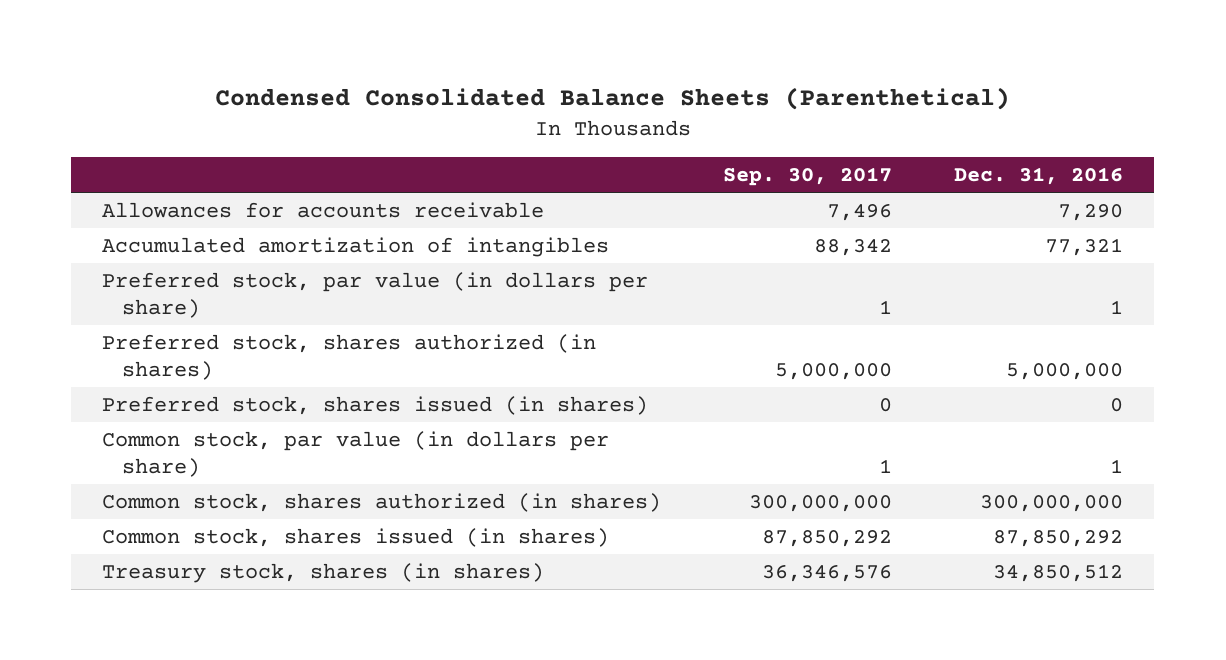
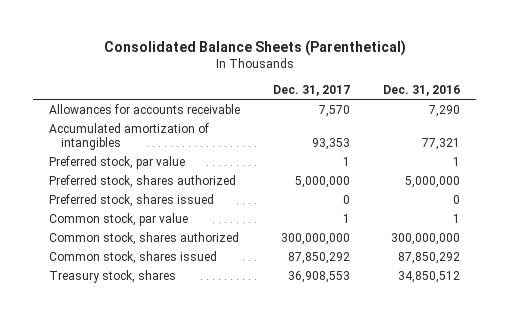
[214,87,1010,111] Condensed Consolidated Balance Sheets (Parenthetical) -> [103,39,406,56] Consolidated Balance Sheets (Parenthetical)
[723,167,893,187] Sep. 30, 2017 -> none
none -> [273,84,351,96] Dec. 31, 2017
[102,272,649,318] Preferred stock, par value (in dollars per share) -> [49,155,186,169] Preferred stock, par value
[102,334,597,380] Preferred stock, shares authorized (in shares) -> [49,174,237,188] Preferred stock, shares authorized
[102,396,649,416] Preferred stock, shares issued (in shares) -> [49,193,215,207] Preferred stock, shares issued
[102,431,610,477] Common stock, par value (in dollars per share) -> [49,212,189,226] Common stock, par value
[102,493,662,513] Common stock, shares authorized (in shares) -> [49,231,240,245] Common stock, shares authorized
[102,528,610,548] Common stock, shares issued (in shares) -> [49,250,218,264] Common stock, shares issued
[102,563,545,584] Treasury stock, shares (in shares) -> [49,269,177,283] Treasury stock, shares

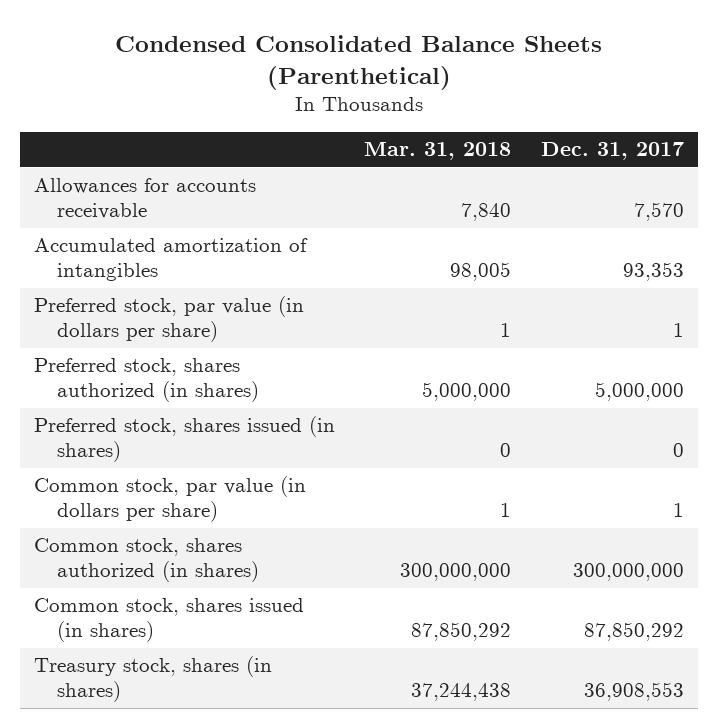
[103,39,406,56] Consolidated Balance Sheets (Parenthetical) -> [114,34,602,90] Condensed Consolidated Balance Sheets (Parenthetical)
[382,84,460,96] Dec. 31, 2016 -> none
none -> [364,142,512,161] Mar. 31, 2018
[49,155,186,169] Preferred stock, par value -> [34,296,305,343] Preferred stock, par value (in dollars per share)
[49,174,237,188] Preferred stock, shares authorized -> [34,358,260,403] Preferred stock, shares authorized (in shares)
[49,193,215,207] Preferred stock, shares issued -> [34,416,336,463] Preferred stock, shares issued (in shares)
[49,212,189,226] Common stock, par value -> [34,476,307,523] Common stock, par value (in dollars per share)
[49,231,240,245] Common stock, shares authorized -> [34,538,260,583] Common stock, shares authorized (in shares)
[49,250,218,264] Common stock, shares issued -> [34,598,305,643] Common stock, shares issued (in shares)
[49,269,177,283] Treasury stock, shares -> [34,656,273,703] Treasury stock, shares (in shares)

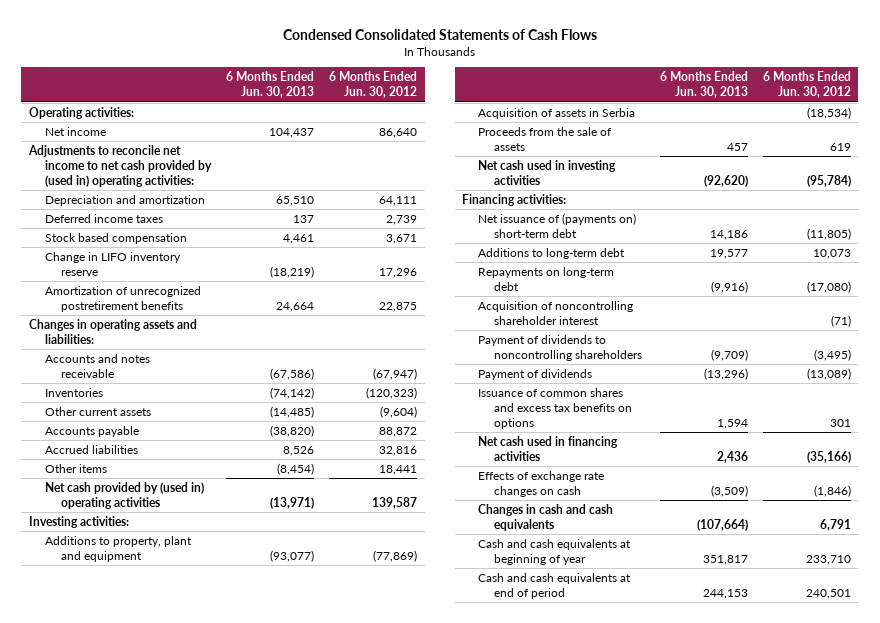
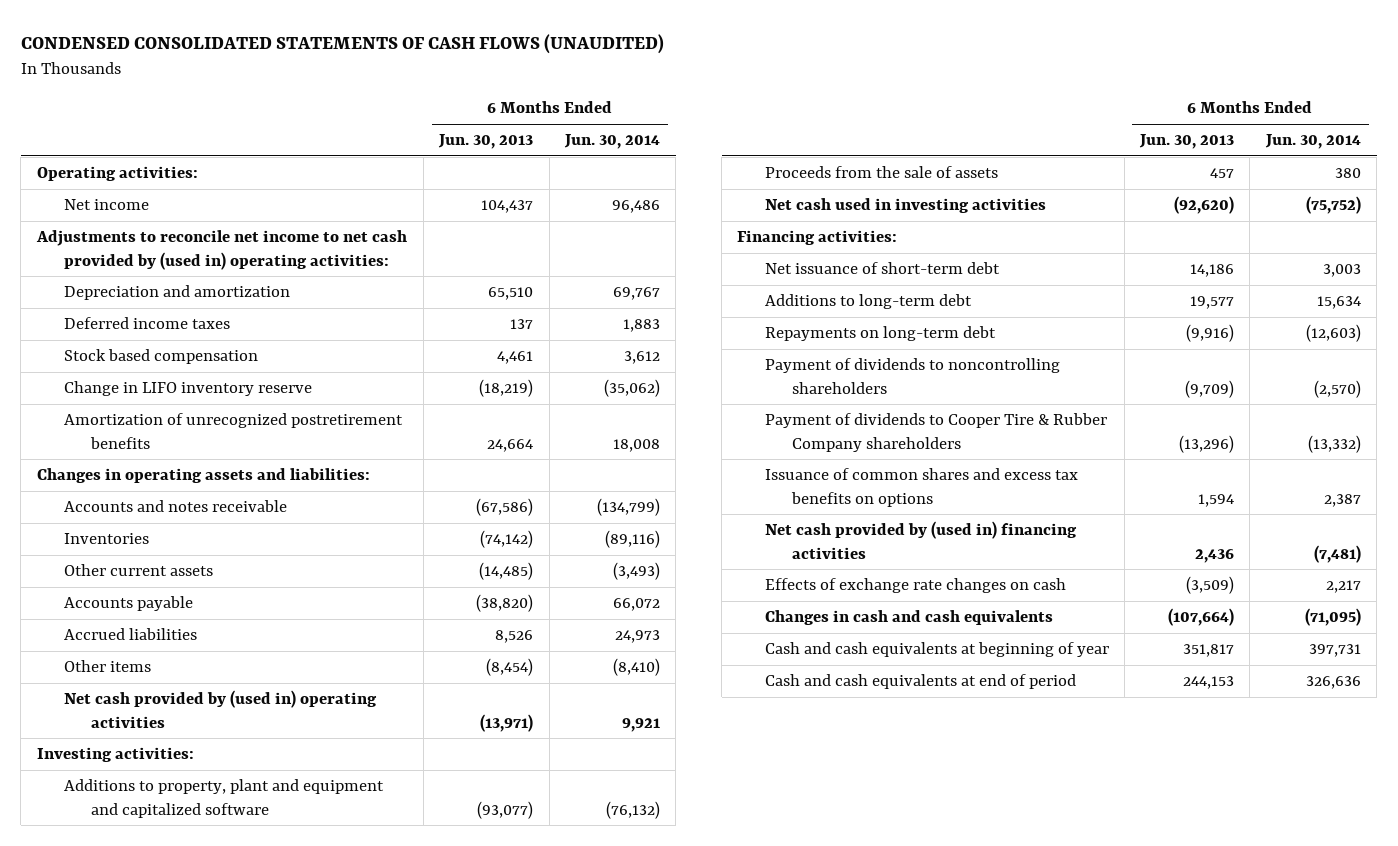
[282,28,597,40] Condensed Consolidated Statements of Cash Flows -> [20,34,664,55] CONDENSED CONSOLIDATED STATEMENTS OF CASH FLOWS (UNAUDITED)
[329,71,418,99] 6 Months Ended Jun. 30, 2012 -> none
none -> [564,134,661,150] Jun. 30, 2014
[478,107,636,119] Acquisition of assets in Serbia -> none
[44,535,192,562] Additions to property, plant and equipment -> [63,779,384,818] Additions to property, plant and equipment and capitalized software
[478,212,637,238] Net issuance of (payments on) short-term debt -> [764,262,1000,275] Net issuance of short-term debt
[478,300,634,325] Acquisition of noncontrolling shareholder interest -> none
[478,368,593,380] Payment of dividends -> [764,413,1107,452] Payment of dividends to Cooper Tire & Rubber Company shareholders
[478,435,619,461] Net cash used in financing activities -> [764,521,1077,559] Net cash provided by (used in) financing activities

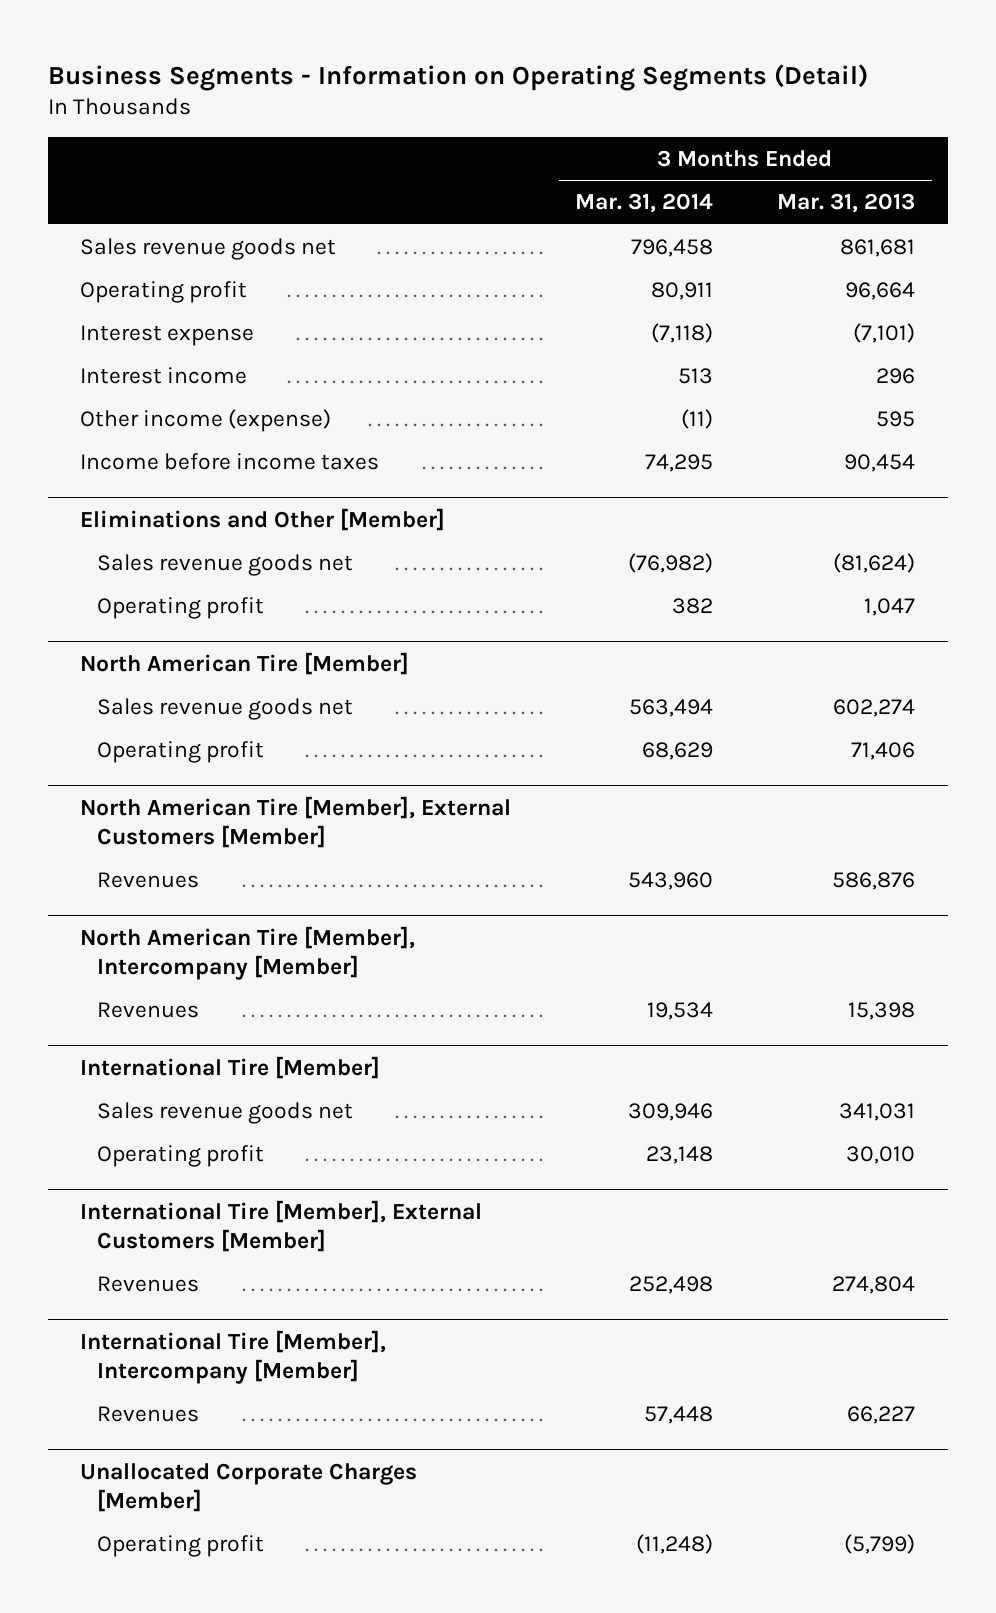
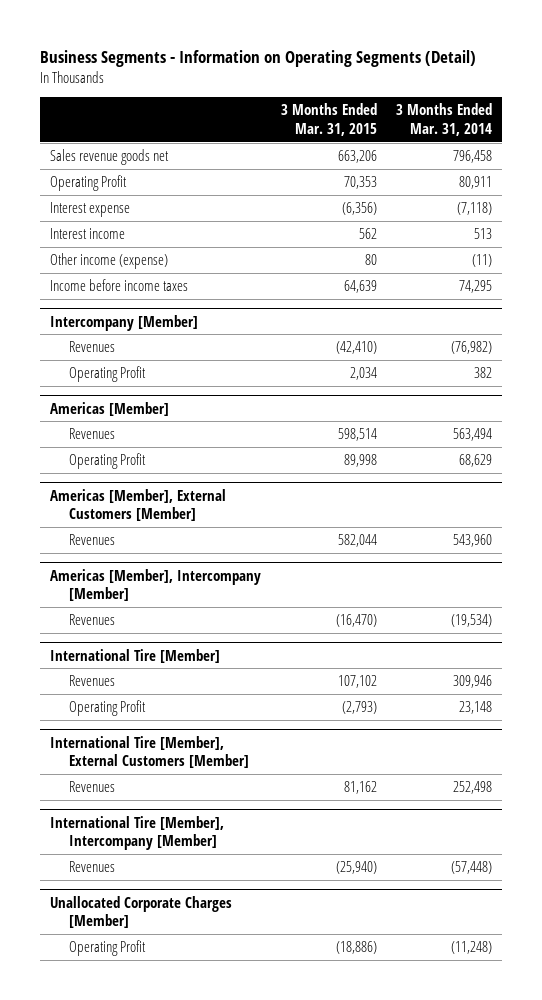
[777,193,916,214] Mar. 31, 2013 -> none
none -> [280,103,377,137] 3 Months Ended Mar. 31, 2015
[80,280,248,303] Operating profit -> [49,175,127,192] Operating Profit
[80,507,446,531] Eliminations and Other [Member] -> none
[80,651,410,675] North American Tire [Member] -> none
[80,795,512,848] North American Tire [Member], External Customers [Member] -> none
none -> [49,314,198,331] Intercompany [Member]
[97,553,354,576] Sales revenue goods net -> [69,341,116,353] Revenues
[97,596,265,619] Operating profit -> [69,366,147,383] Operating Profit
none -> [49,401,169,416] Americas [Member]
[97,697,354,720] Sales revenue goods net -> [69,428,116,440] Revenues
[97,740,265,763] Operating profit -> [69,453,147,470] Operating Profit
none -> [49,488,226,522] Americas [Member], External Customers [Member]
[80,925,416,980] North American Tire [Member], Intercompany [Member] -> none
none -> [49,568,261,602] Americas [Member], Intercompany [Member]
[647,1001,714,1020] 19,534 -> [451,614,493,628] (19,534)
[97,1101,354,1124] Sales revenue goods net -> [69,675,116,687] Revenues
[97,1144,265,1167] Operating profit -> [69,700,147,717] Operating Profit
[644,1405,714,1424] 57,448 -> [451,861,493,875] (57,448)
[97,1534,265,1557] Operating profit -> [69,940,147,957] Operating Profit

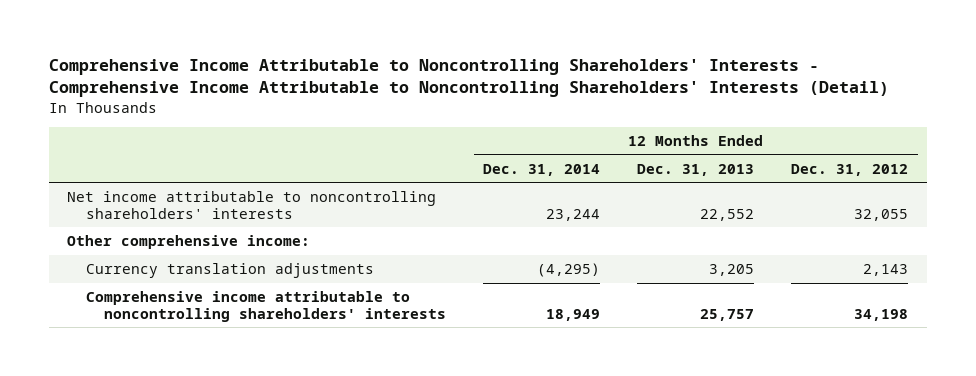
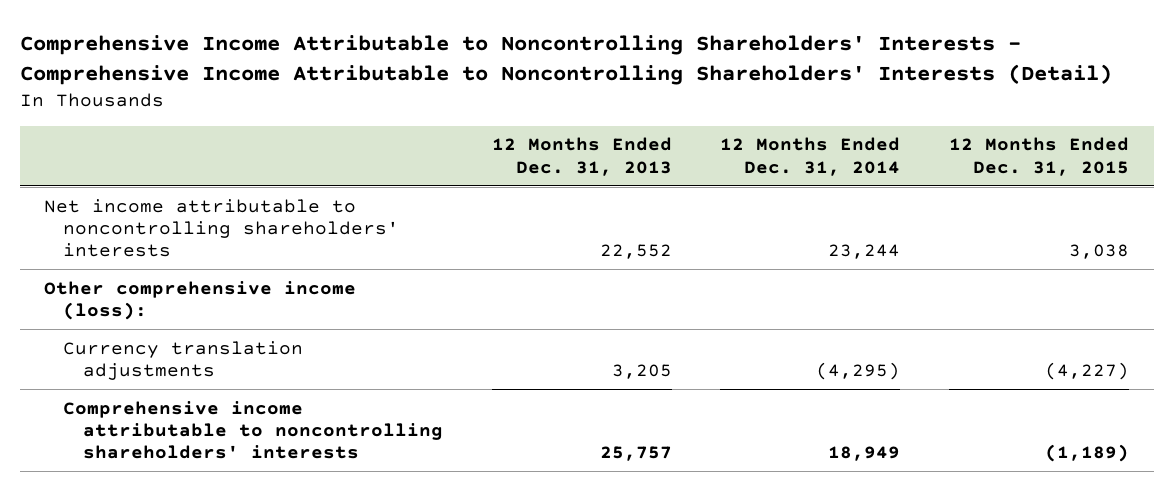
[791,163,909,176] Dec. 31, 2012 -> none
none -> [949,137,1130,176] 12 Months Ended Dec. 31, 2015
[67,235,311,250] Other comprehensive income: -> [44,280,357,320] Other comprehensive income (loss):

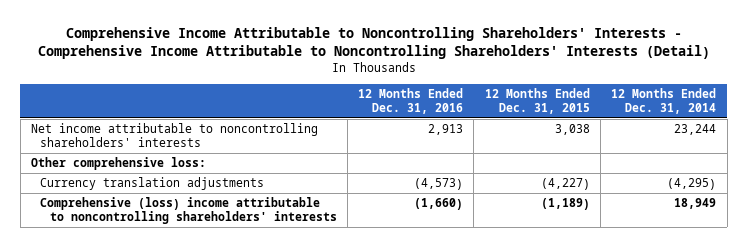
[491,137,672,176] 12 Months Ended Dec. 31, 2013 -> none
none -> [358,88,464,114] 12 Months Ended Dec. 31, 2016
[44,280,357,320] Other comprehensive income (loss): -> [30,157,206,171] Other comprehensive loss:
[63,400,443,460] Comprehensive income attributable to noncontrolling shareholders' interests -> [40,197,337,224] Comprehensive (loss) income attributable to noncontrolling shareholders' interests

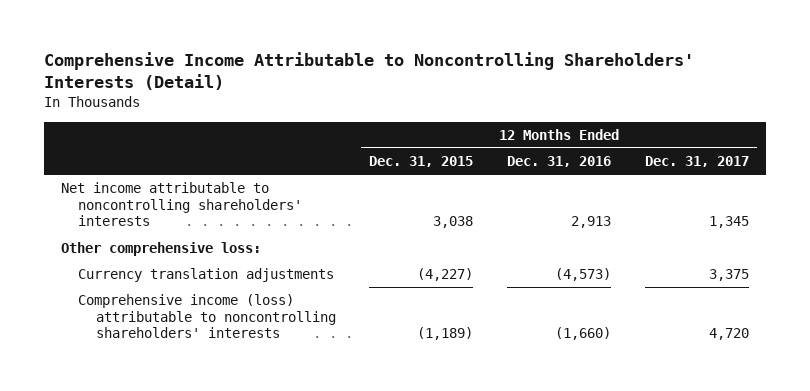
[37,27,710,60] Comprehensive Income Attributable to Noncontrolling Shareholders' Interests - Comprehensive Income Attributable to Noncontrolling Shareholders' Interests (Detail) -> [44,52,695,91] Comprehensive Income Attributable to Noncontrolling Shareholders' Interests (Detail)
[611,88,717,114] 12 Months Ended Dec. 31, 2014 -> none
none -> [645,156,750,168] Dec. 31, 2017
[40,197,337,224] Comprehensive (loss) income attributable to noncontrolling shareholders' interests -> [78,294,336,339] Comprehensive income (loss) attributable to noncontrolling shareholders' interests

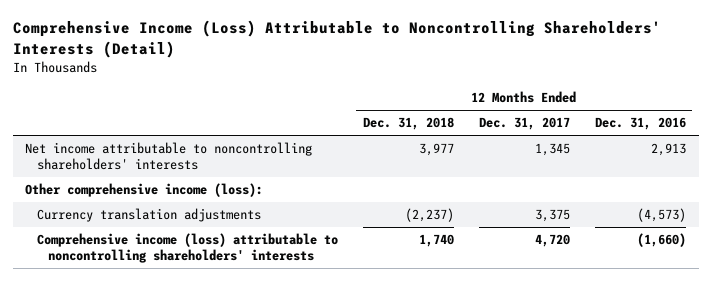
[44,52,695,91] Comprehensive Income Attributable to Noncontrolling Shareholders' Interests (Detail) -> [12,20,661,58] Comprehensive Income (Loss) Attributable to Noncontrolling Shareholders' Interests (Detail)
[369,156,474,168] Dec. 31, 2015 -> none
none -> [362,117,454,131] Dec. 31, 2018
[60,242,261,257] Other comprehensive loss: -> [25,183,264,198] Other comprehensive income (loss):

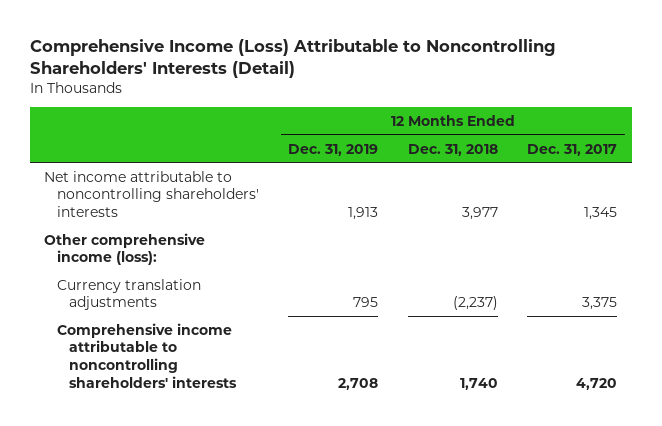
[595,117,687,131] Dec. 31, 2016 -> none
none -> [288,143,379,156] Dec. 31, 2019
[36,233,338,264] Comprehensive income (loss) attributable to noncontrolling shareholders' interests -> [56,322,238,388] Comprehensive income attributable to noncontrolling shareholders' interests

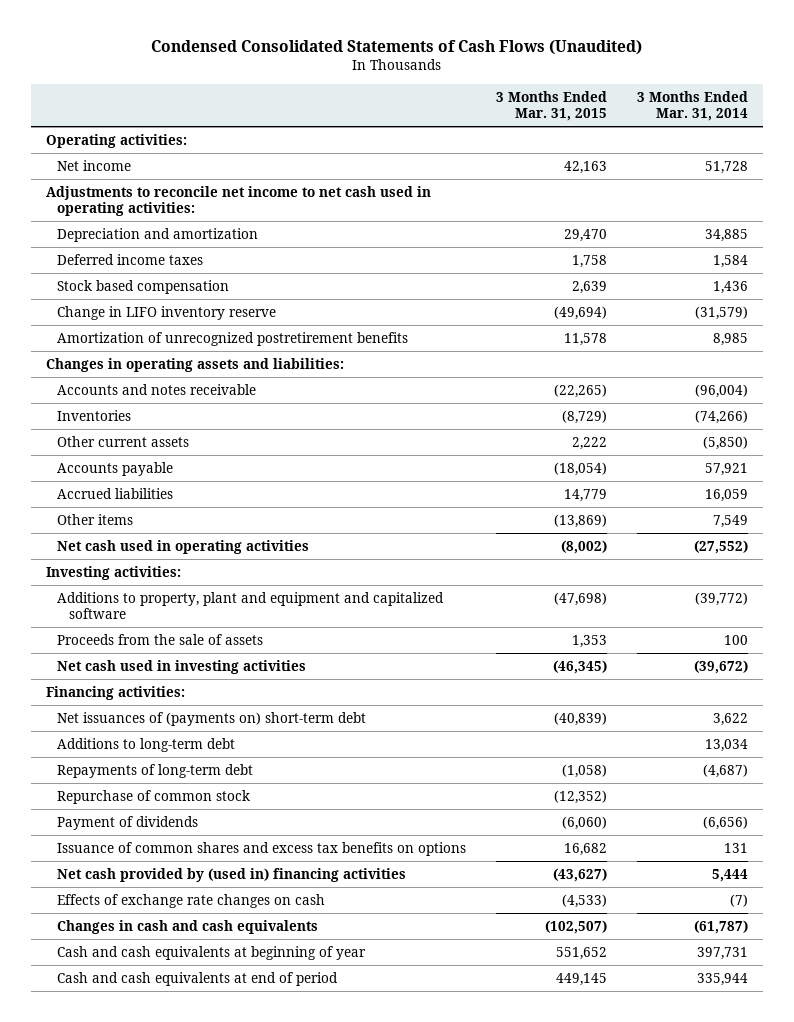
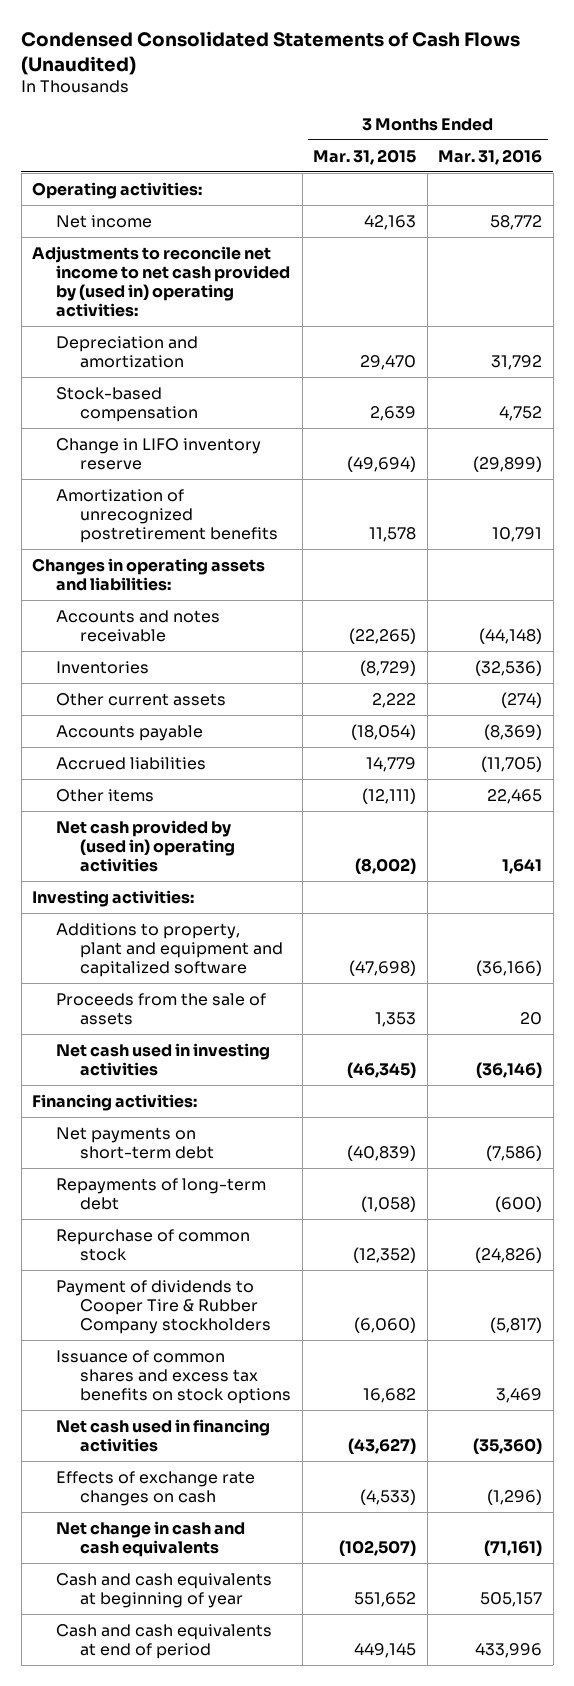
[637,91,749,121] 3 Months Ended Mar. 31, 2014 -> none
none -> [438,148,543,165] Mar. 31, 2016
[45,186,431,216] Adjustments to reconcile net income to net cash used in operating activities: -> [32,245,291,317] Adjustments to reconcile net income to net cash provided by (used in) operating activities:
[57,254,204,266] Deferred income taxes -> none
[57,280,230,295] Stock based compensation -> [56,386,199,422] Stock-based compensation
[554,514,608,529] (13,869) -> [362,787,417,804] (12,111)
[57,540,310,555] Net cash used in operating activities -> [56,819,236,872] Net cash provided by (used in) operating activities
[57,738,236,753] Additions to long-term debt -> none
[57,712,367,727] Net issuances of (payments on) short-term debt -> [56,1126,215,1159] Net payments on short-term debt
[57,816,199,831] Payment of dividends -> [56,1279,272,1334] Payment of dividends to Cooper Tire & Rubber Company stockholders
[57,842,467,857] Issuance of common shares and excess tax benefits on options -> [56,1349,292,1404] Issuance of common shares and excess tax benefits on stock options
[57,868,407,883] Net cash provided by (used in) financing activities -> [56,1418,271,1452] Net cash used in financing activities
[57,920,319,935] Changes in cash and cash equivalents -> [56,1520,246,1557] Net change in cash and cash equivalents

